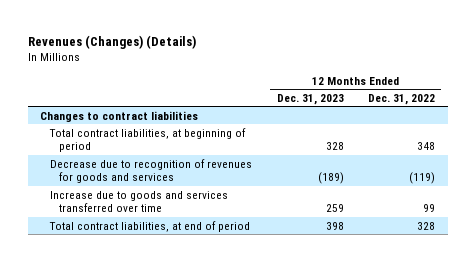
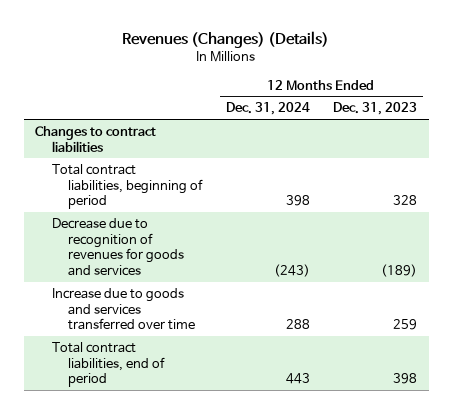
[368,93,436,105] Dec. 31, 2022 -> none
none -> [225,102,310,116] Dec. 31, 2024
[48,127,246,153] Total contract liabilities, at beginning of period -> [51,163,204,210] Total contract liabilities, beginning of period
[48,220,250,232] Total contract liabilities, at end of period -> [51,341,166,388] Total contract liabilities, end of period

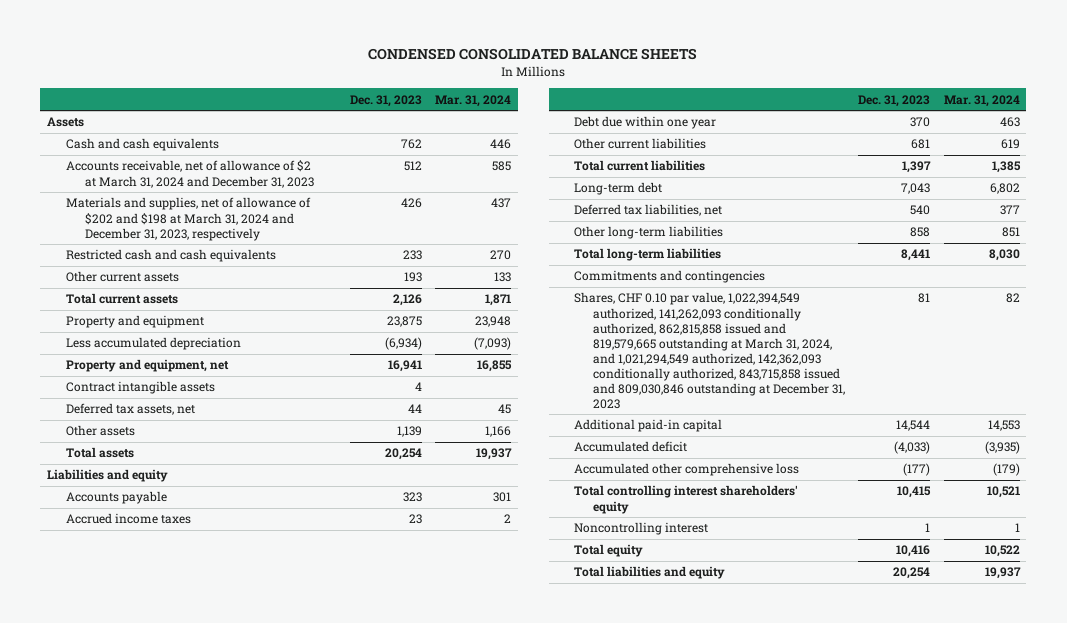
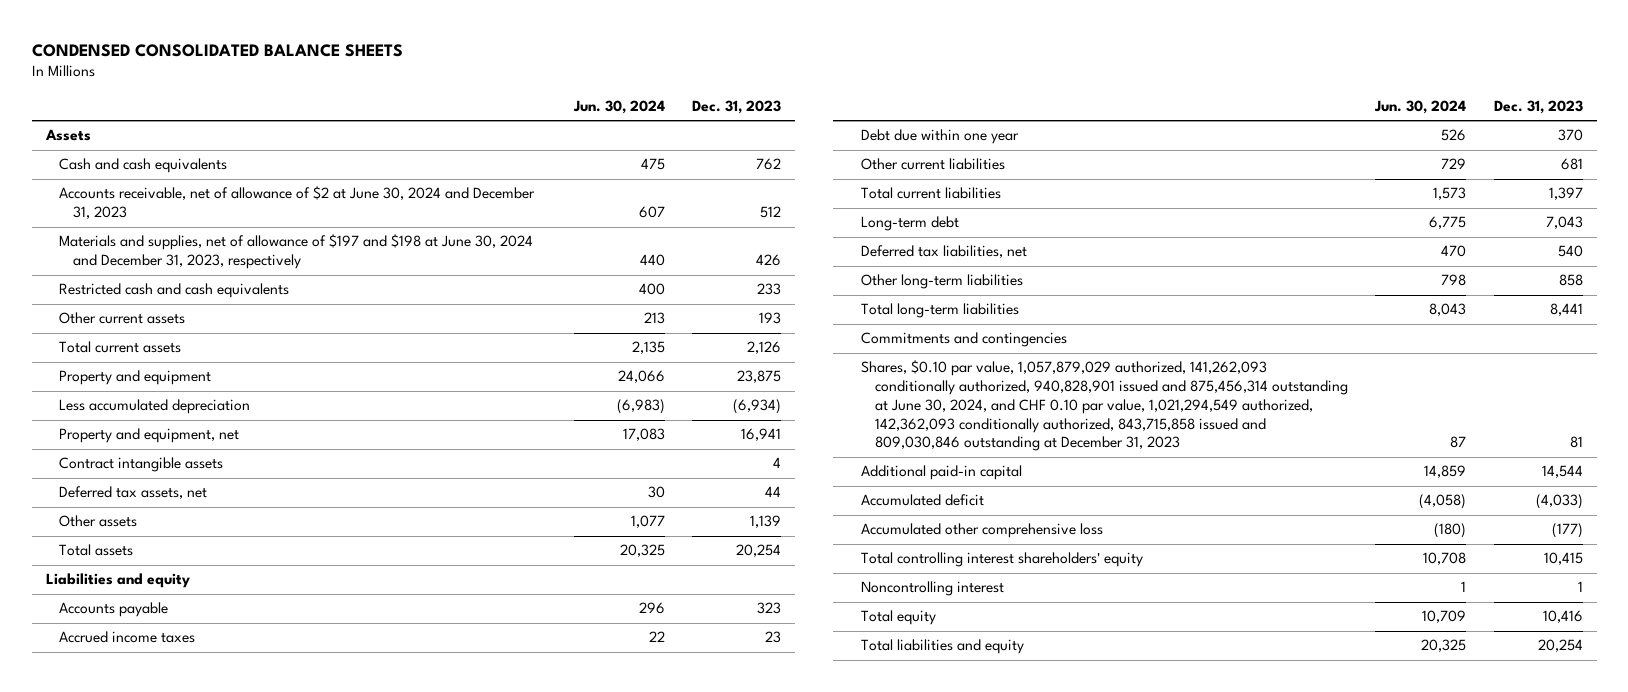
[435,94,512,107] Mar. 31, 2024 -> none
none -> [572,100,665,115] Jun. 30, 2024
[65,160,314,188] Accounts receivable, net of allowance of $2 at March 31, 2024 and December 31, 2023 -> [59,186,536,220] Accounts receivable, net of allowance of $2 at June 30, 2024 and December 31, 2023
[65,197,311,241] Materials and supplies, net of allowance of $202 and $198 at March 31, 2024 and December 31, 2023, respectively -> [59,234,534,270] Materials and supplies, net of allowance of $197 and $198 at June 30, 2024 and December 31, 2023, respectively
[574,292,845,409] Shares, CHF 0.10 par value, 1,022,394,549 authorized, 141,262,093 conditionally authorized, 862,815,858 issued and 819,579,665 outstanding at March 31, 2024, and 1,021,294,549 authorized, 142,362,093 conditionally authorized, 843,715,858 issued and 809,030,846 outstanding at December 31, 2023 -> [860,360,1348,452] Shares, $0.10 par value, 1,057,879,029 authorized, 141,262,093 conditionally authorized, 940,828,901 issued and 875,456,314 outstanding at June 30, 2024, and CHF 0.10 par value, 1,021,294,549 authorized, 142,362,093 conditionally authorized, 843,715,858 issued and 809,030,846 outstanding at December 31, 2023

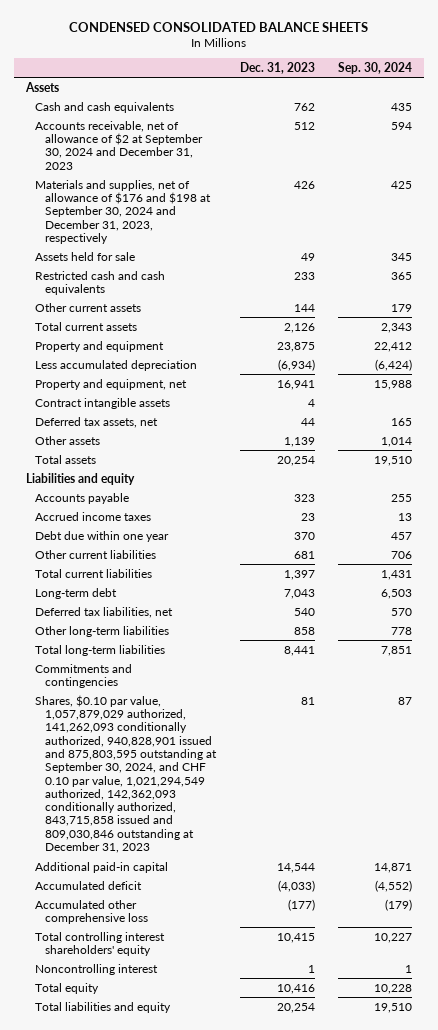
[572,100,665,115] Jun. 30, 2024 -> none
none -> [338,61,413,74] Sep. 30, 2024
[59,186,536,220] Accounts receivable, net of allowance of $2 at June 30, 2024 and December 31, 2023 -> [35,120,203,170] Accounts receivable, net of allowance of $2 at September 30, 2024 and December 31, 2023
[59,234,534,270] Materials and supplies, net of allowance of $197 and $198 at June 30, 2024 and December 31, 2023, respectively -> [35,179,211,244] Materials and supplies, net of allowance of $176 and $198 at September 30, 2024 and December 31, 2023, respectively
none -> [35,251,136,261] Assets held for sale
[759,312,782,325] 193 -> [293,303,315,312] 144
[860,360,1348,452] Shares, $0.10 par value, 1,057,879,029 authorized, 141,262,093 conditionally authorized, 940,828,901 issued and 875,456,314 outstanding at June 30, 2024, and CHF 0.10 par value, 1,021,294,549 authorized, 142,362,093 conditionally authorized, 843,715,858 issued and 809,030,846 outstanding at December 31, 2023 -> [35,694,217,854] Shares, $0.10 par value, 1,057,879,029 authorized, 141,262,093 conditionally authorized, 940,828,901 issued and 875,803,595 outstanding at September 30, 2024, and CHF 0.10 par value, 1,021,294,549 authorized, 142,362,093 conditionally authorized, 843,715,858 issued and 809,030,846 outstanding at December 31, 2023

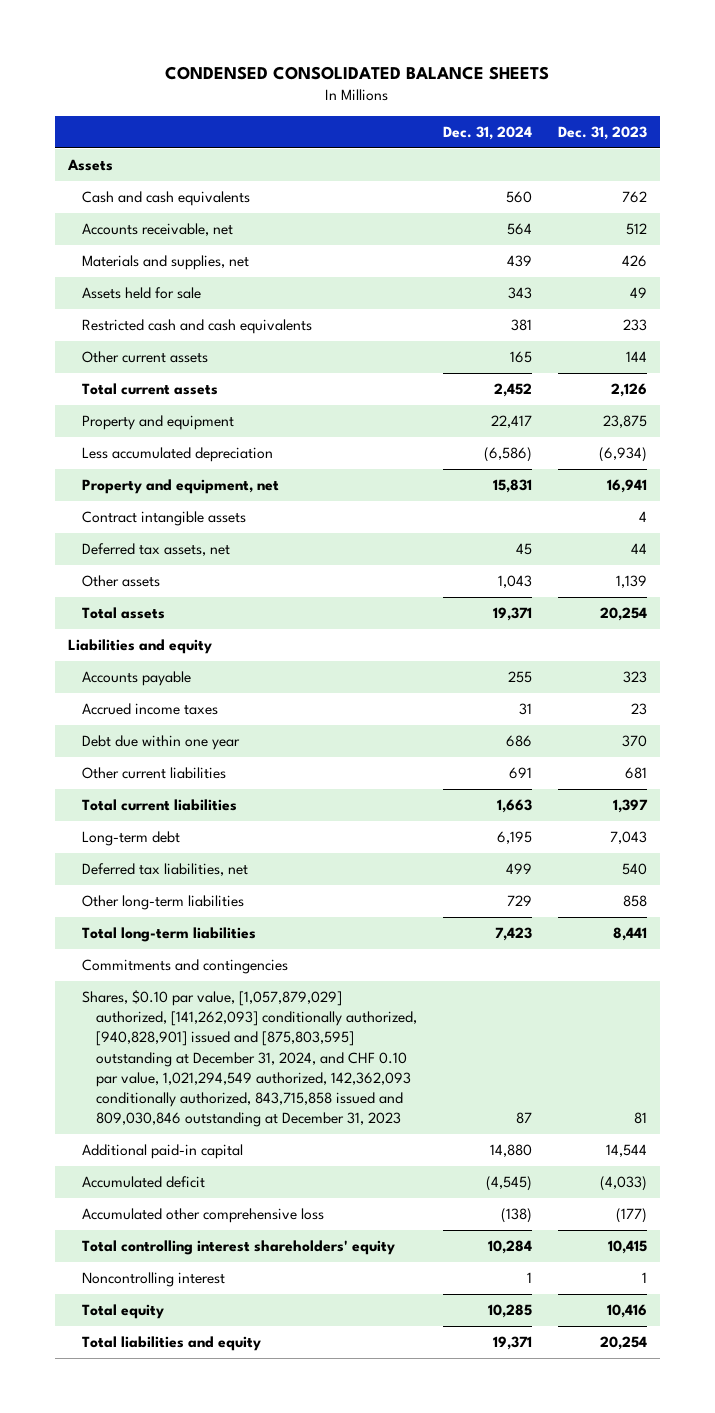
[338,61,413,74] Sep. 30, 2024 -> none
none -> [443,126,533,141] Dec. 31, 2024
[35,120,203,170] Accounts receivable, net of allowance of $2 at September 30, 2024 and December 31, 2023 -> [81,223,233,237] Accounts receivable, net
[35,179,211,244] Materials and supplies, net of allowance of $176 and $198 at September 30, 2024 and December 31, 2023, respectively -> [81,255,249,271] Materials and supplies, net
[35,694,217,854] Shares, $0.10 par value, 1,057,879,029 authorized, 141,262,093 conditionally authorized, 940,828,901 issued and 875,803,595 outstanding at September 30, 2024, and CHF 0.10 par value, 1,021,294,549 authorized, 142,362,093 conditionally authorized, 843,715,858 issued and 809,030,846 outstanding at December 31, 2023 -> [81,990,418,1127] Shares, $0.10 par value, [1,057,879,029] authorized, [141,262,093] conditionally authorized, [940,828,901] issued and [875,803,595] outstanding at December 31, 2024, and CHF 0.10 par value, 1,021,294,549 authorized, 142,362,093 conditionally authorized, 843,715,858 issued and 809,030,846 outstanding at December 31, 2023

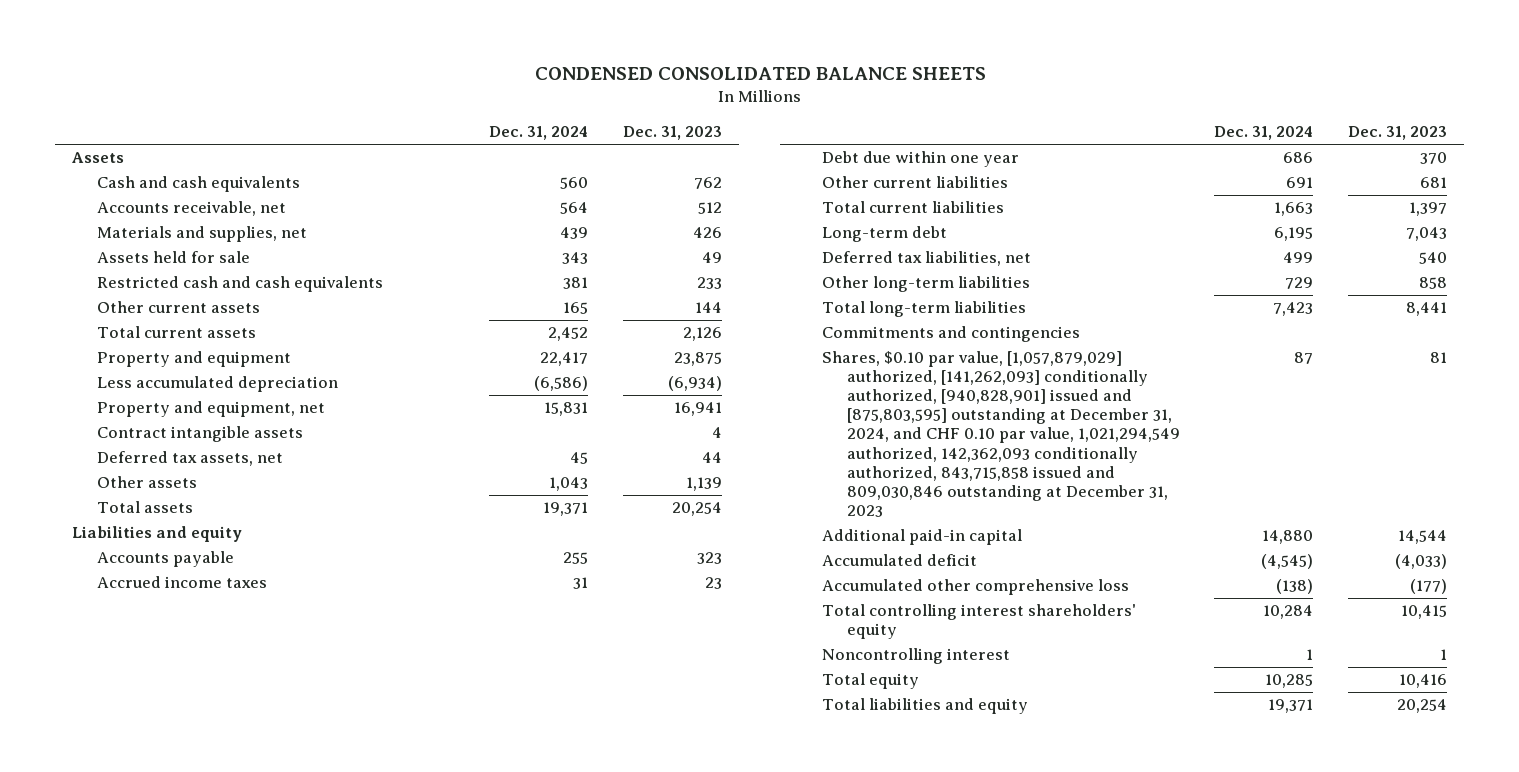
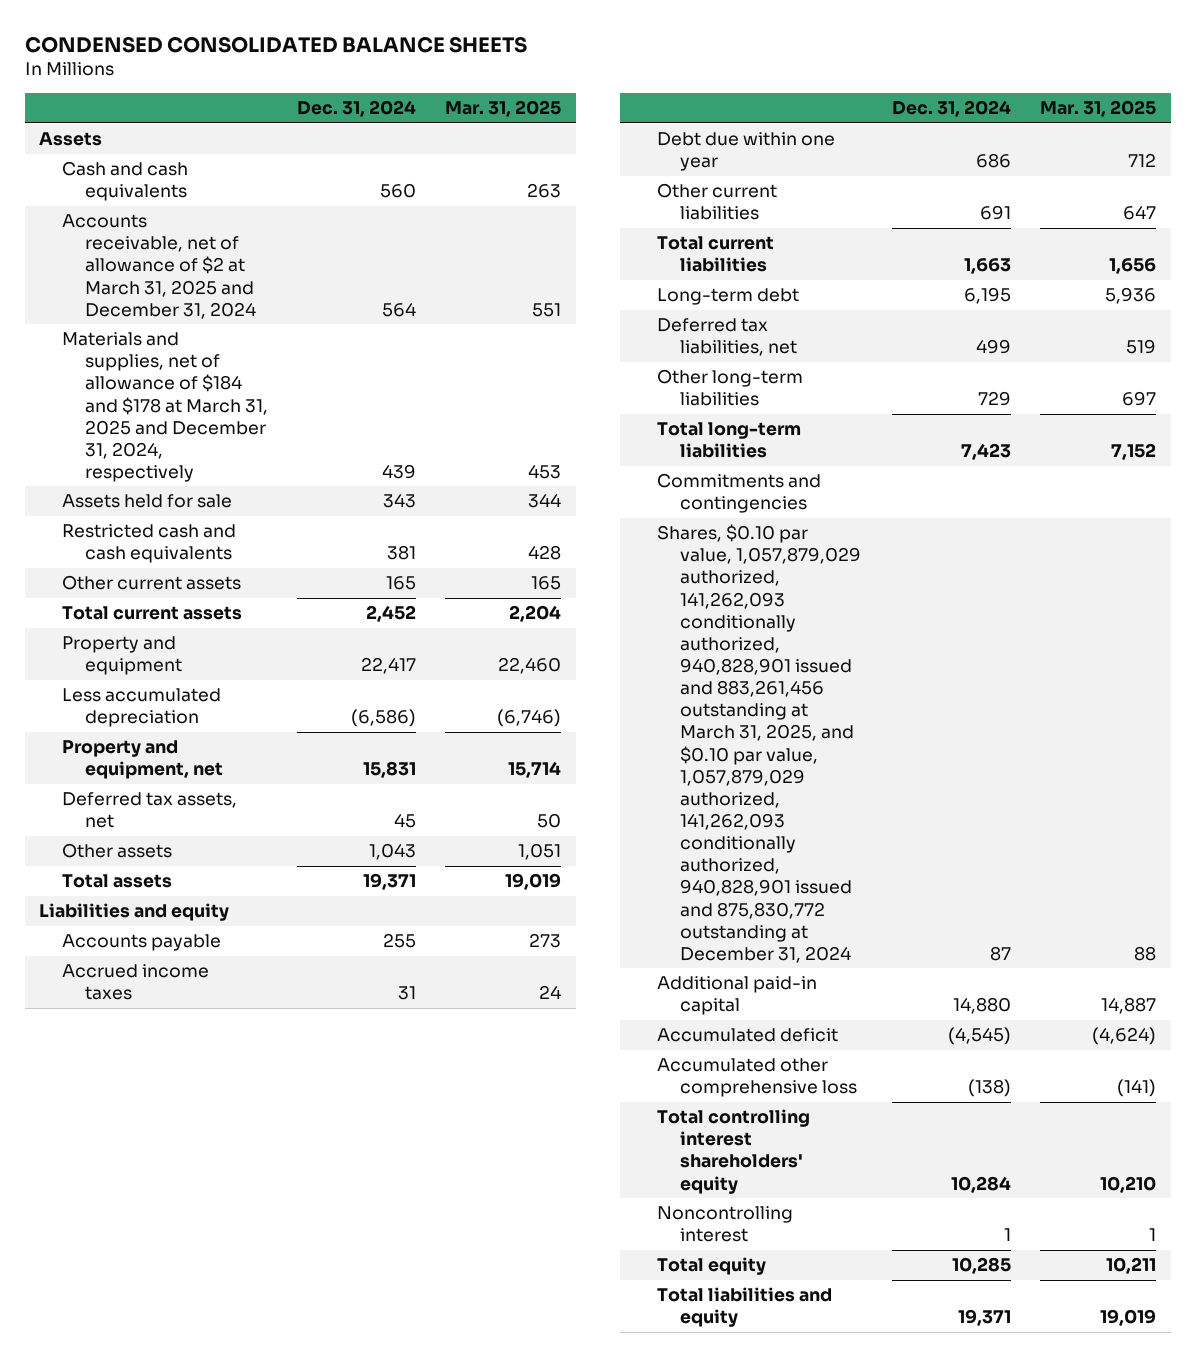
[622,126,722,141] Dec. 31, 2023 -> none
none -> [445,100,562,118] Mar. 31, 2025
[97,201,287,217] Accounts receivable, net -> [62,214,257,319] Accounts receivable, net of allowance of $2 at March 31, 2025 and December 31, 2024
[97,226,308,243] Materials and supplies, net -> [62,332,269,483] Materials and supplies, net of allowance of $184 and $178 at March 31, 2025 and December 31, 2024, respectively
[97,426,304,443] Contract intangible assets -> none
[822,351,1180,517] Shares, $0.10 par value, [1,057,879,029] authorized, [141,262,093] conditionally authorized, [940,828,901] issued and [875,803,595] outstanding at December 31, 2024, and CHF 0.10 par value, 1,021,294,549 authorized, 142,362,093 conditionally authorized, 843,715,858 issued and 809,030,846 outstanding at December 31, 2023 -> [657,524,862,963] Shares, $0.10 par value, 1,057,879,029 authorized, 141,262,093 conditionally authorized, 940,828,901 issued and 883,261,456 outstanding at March 31, 2025, and $0.10 par value, 1,057,879,029 authorized, 141,262,093 conditionally authorized, 940,828,901 issued and 875,830,772 outstanding at December 31, 2024

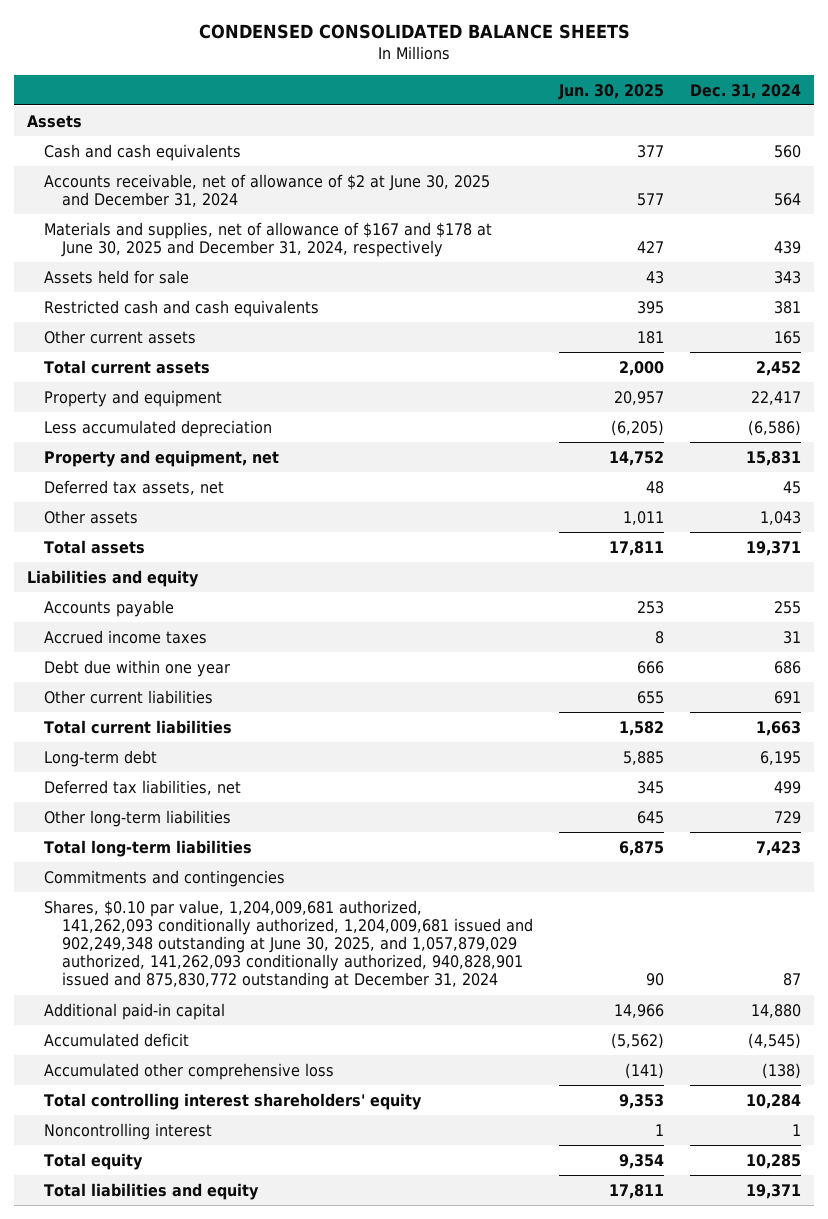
[445,100,562,118] Mar. 31, 2025 -> none
none -> [557,83,664,100] Jun. 30, 2025
[62,214,257,319] Accounts receivable, net of allowance of $2 at March 31, 2025 and December 31, 2024 -> [44,173,491,207] Accounts receivable, net of allowance of $2 at June 30, 2025 and December 31, 2024
[62,332,269,483] Materials and supplies, net of allowance of $184 and $178 at March 31, 2025 and December 31, 2024, respectively -> [44,221,493,257] Materials and supplies, net of allowance of $167 and $178 at June 30, 2025 and December 31, 2024, respectively
[657,524,862,963] Shares, $0.10 par value, 1,057,879,029 authorized, 141,262,093 conditionally authorized, 940,828,901 issued and 883,261,456 outstanding at March 31, 2025, and $0.10 par value, 1,057,879,029 authorized, 141,262,093 conditionally authorized, 940,828,901 issued and 875,830,772 outstanding at December 31, 2024 -> [44,899,533,990] Shares, $0.10 par value, 1,204,009,681 authorized, 141,262,093 conditionally authorized, 1,204,009,681 issued and 902,249,348 outstanding at June 30, 2025, and 1,057,879,029 authorized, 141,262,093 conditionally authorized, 940,828,901 issued and 875,830,772 outstanding at December 31, 2024

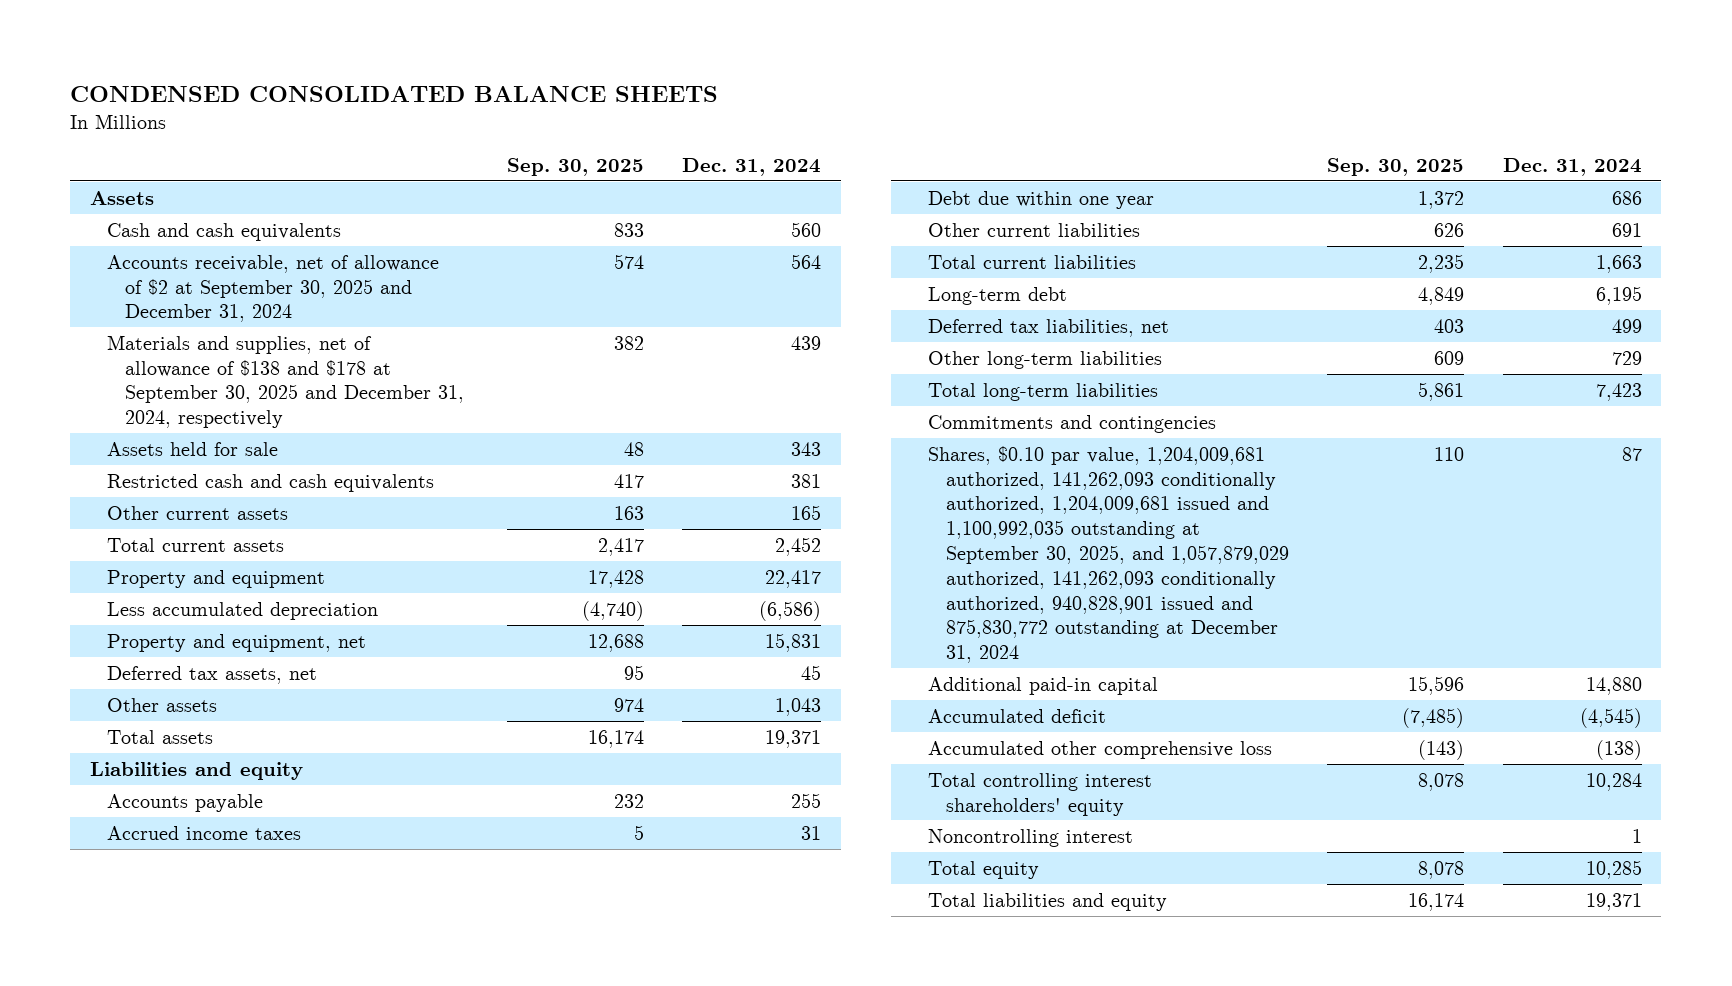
[557,83,664,100] Jun. 30, 2025 -> none
none -> [506,157,644,176] Sep. 30, 2025
[44,173,491,207] Accounts receivable, net of allowance of $2 at June 30, 2025 and December 31, 2024 -> [107,254,440,323] Accounts receivable, net of allowance of $2 at September 30, 2025 and December 31, 2024
[44,221,493,257] Materials and supplies, net of allowance of $167 and $178 at June 30, 2025 and December 31, 2024, respectively -> [107,334,465,429] Materials and supplies, net of allowance of $138 and $178 at September 30, 2025 and December 31, 2024, respectively
[44,899,533,990] Shares, $0.10 par value, 1,204,009,681 authorized, 141,262,093 conditionally authorized, 1,204,009,681 issued and 902,249,348 outstanding at June 30, 2025, and 1,057,879,029 authorized, 141,262,093 conditionally authorized, 940,828,901 issued and 875,830,772 outstanding at December 31, 2024 -> [928,445,1289,664] Shares, $0.10 par value, 1,204,009,681 authorized, 141,262,093 conditionally authorized, 1,204,009,681 issued and 1,100,992,035 outstanding at September 30, 2025, and 1,057,879,029 authorized, 141,262,093 conditionally authorized, 940,828,901 issued and 875,830,772 outstanding at December 31, 2024

